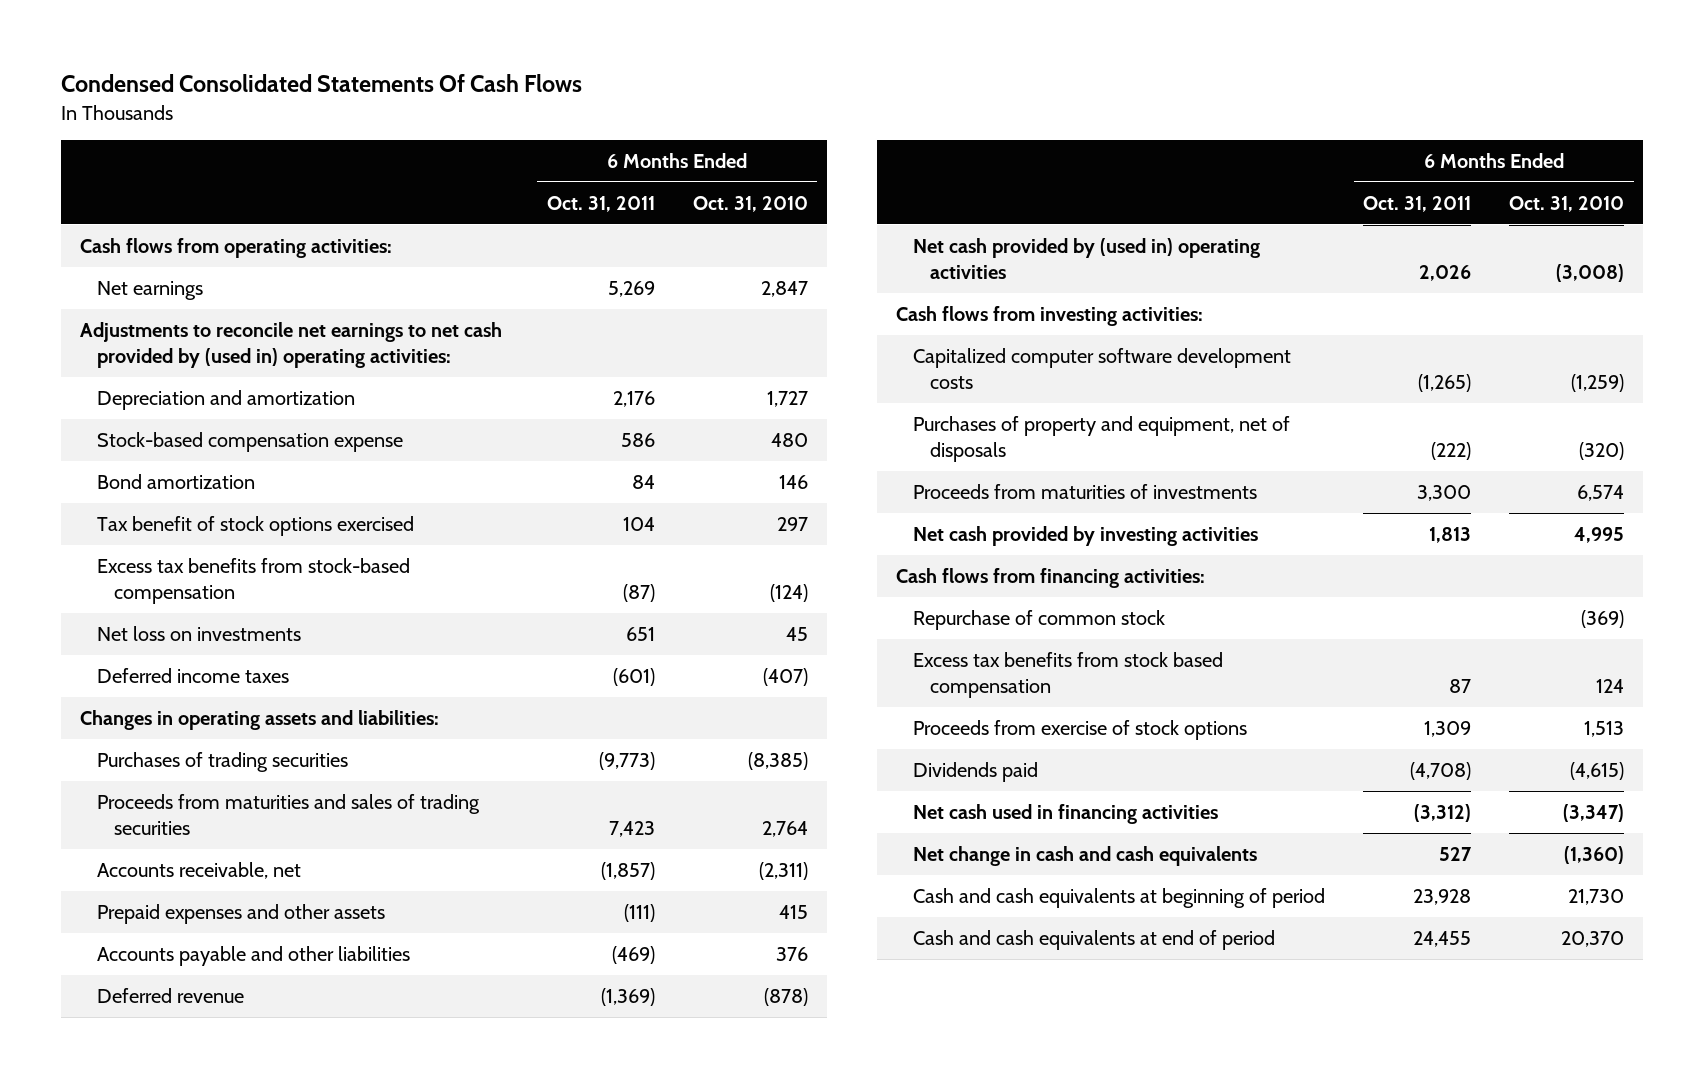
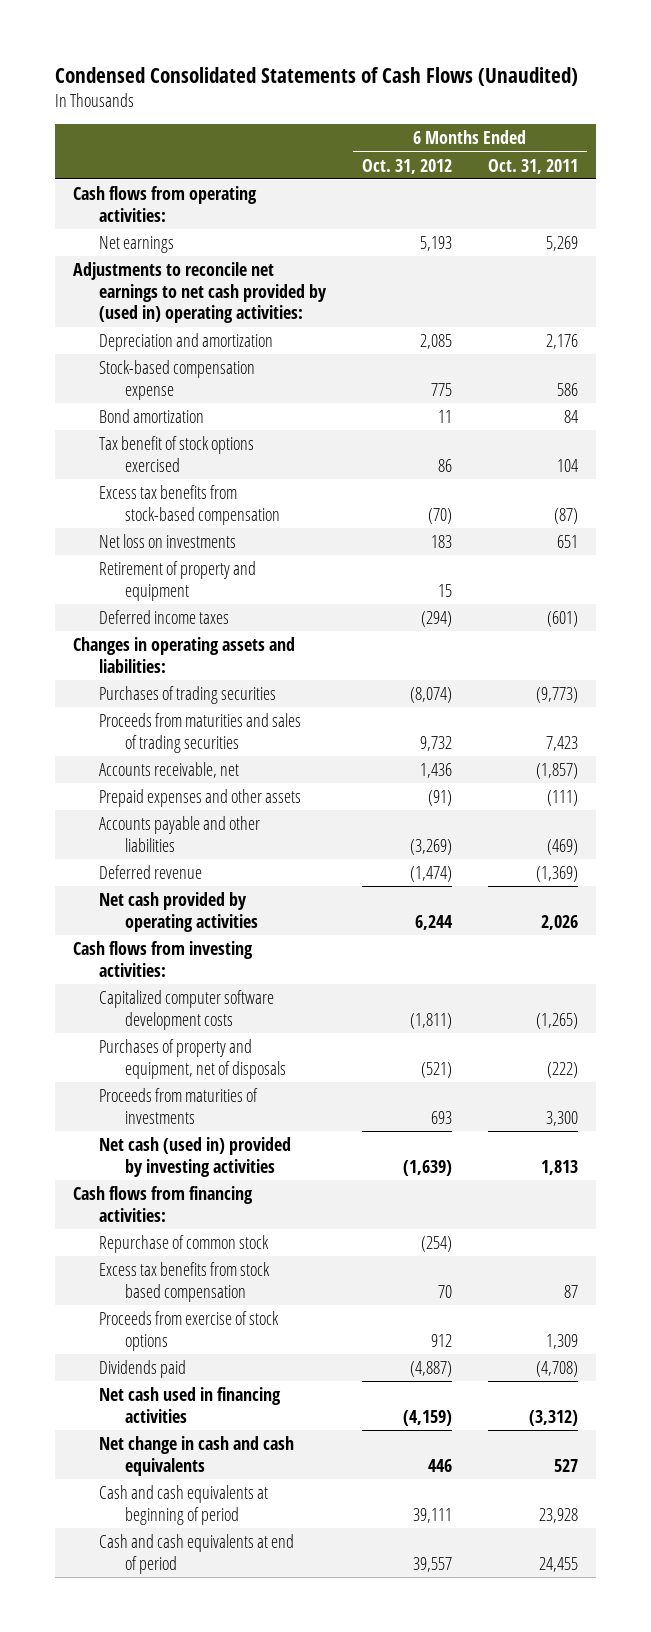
[60,74,582,93] Condensed Consolidated Statements Of Cash Flows -> [55,66,579,86] Condensed Consolidated Statements of Cash Flows (Unaudited)
[692,195,808,212] Oct. 31, 2010 -> none
none -> [362,158,453,174] Oct. 31, 2012
none -> [99,560,257,601] Retirement of property and equipment
[913,238,1261,280] Net cash provided by (used in) operating activities -> [99,891,259,932] Net cash provided by operating activities
[913,526,1259,547] Net cash provided by investing activities -> [99,1136,292,1177] Net cash (used in) provided by investing activities

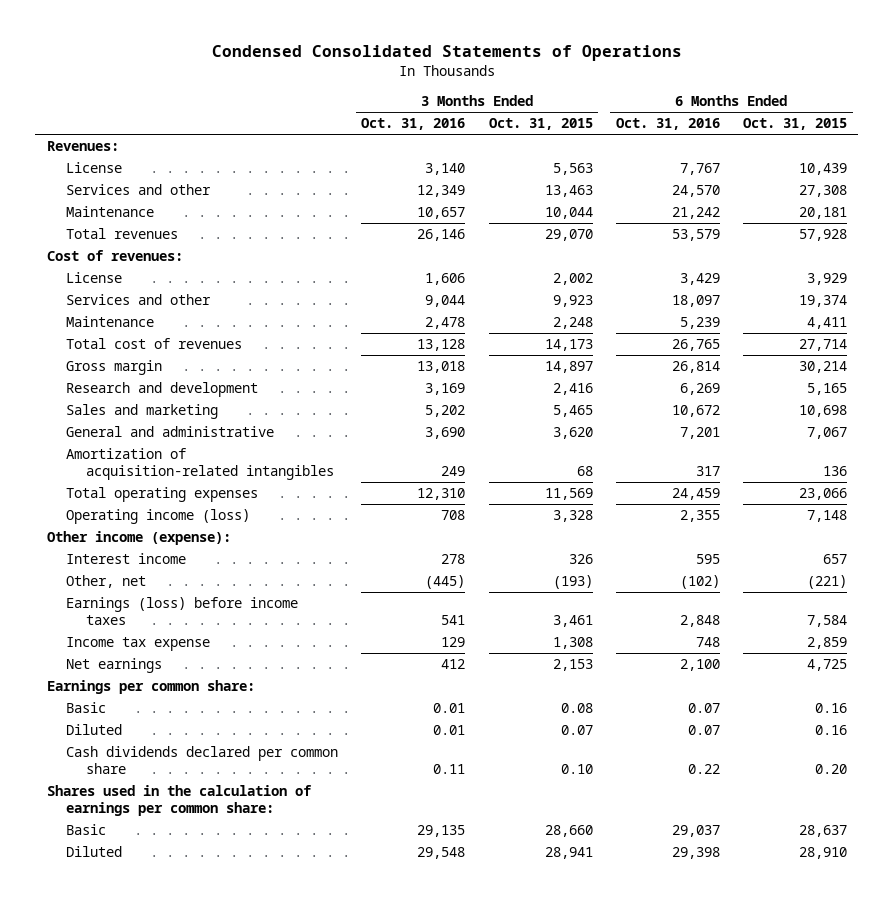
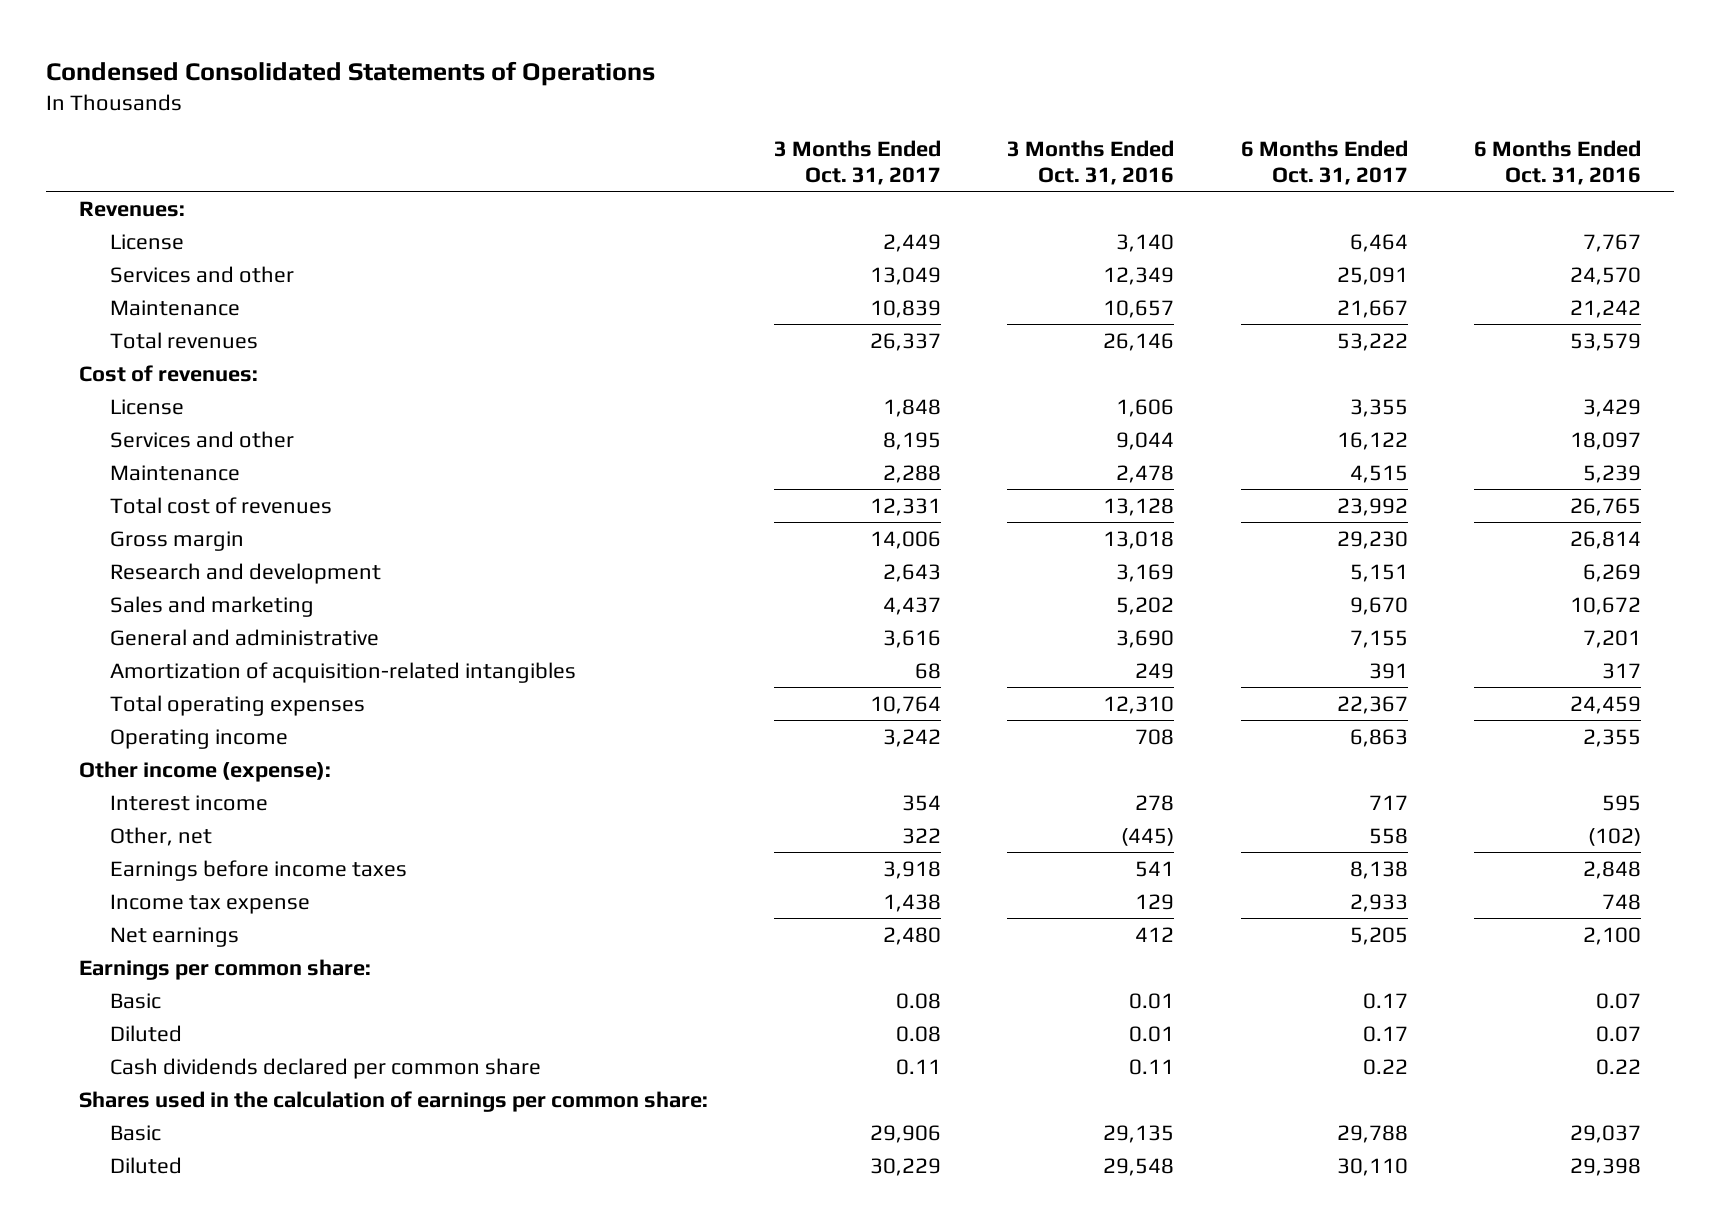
[488,118,593,131] Oct. 31, 2015 -> none
[742,118,847,131] Oct. 31, 2015 -> none
none -> [774,140,942,185] 3 Months Ended Oct. 31, 2017
none -> [1240,140,1408,185] 6 Months Ended Oct. 31, 2017
[66,509,251,525] Operating income (loss) -> [110,728,289,749] Operating income
[66,597,299,625] Earnings (loss) before income taxes -> [110,859,408,881] Earnings before income taxes

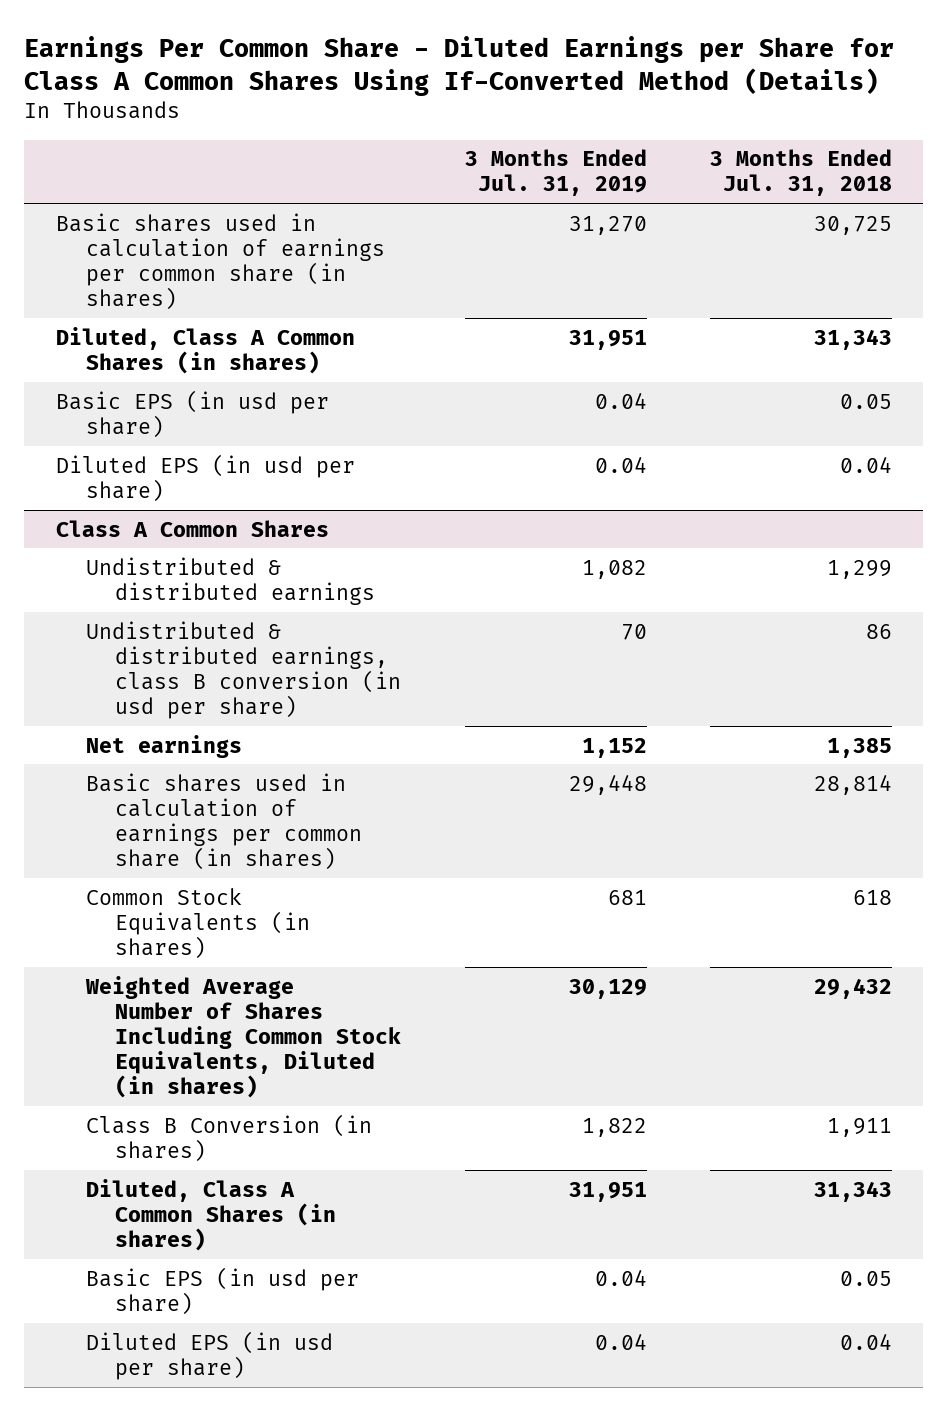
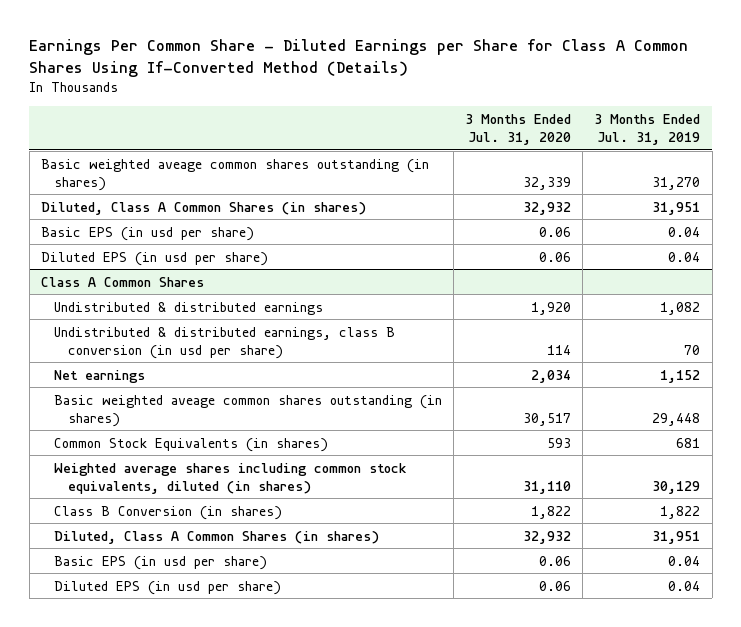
[709,149,892,197] 3 Months Ended Jul. 31, 2018 -> none
none -> [465,113,572,145] 3 Months Ended Jul. 31, 2020
[55,212,385,311] Basic shares used in calculation of earnings per common share (in shares) -> [40,158,429,191] Basic weighted aveage common shares outstanding (in shares)
[85,772,363,871] Basic shares used in calculation of earnings per common share (in shares) -> [54,394,443,427] Basic weighted aveage common shares outstanding (in shares)
[84,975,402,1099] Weighted Average Number of Shares Including Common Stock Equivalents, Diluted (in shares) -> [54,462,408,494] Weighted average shares including common stock equivalents, diluted (in shares)

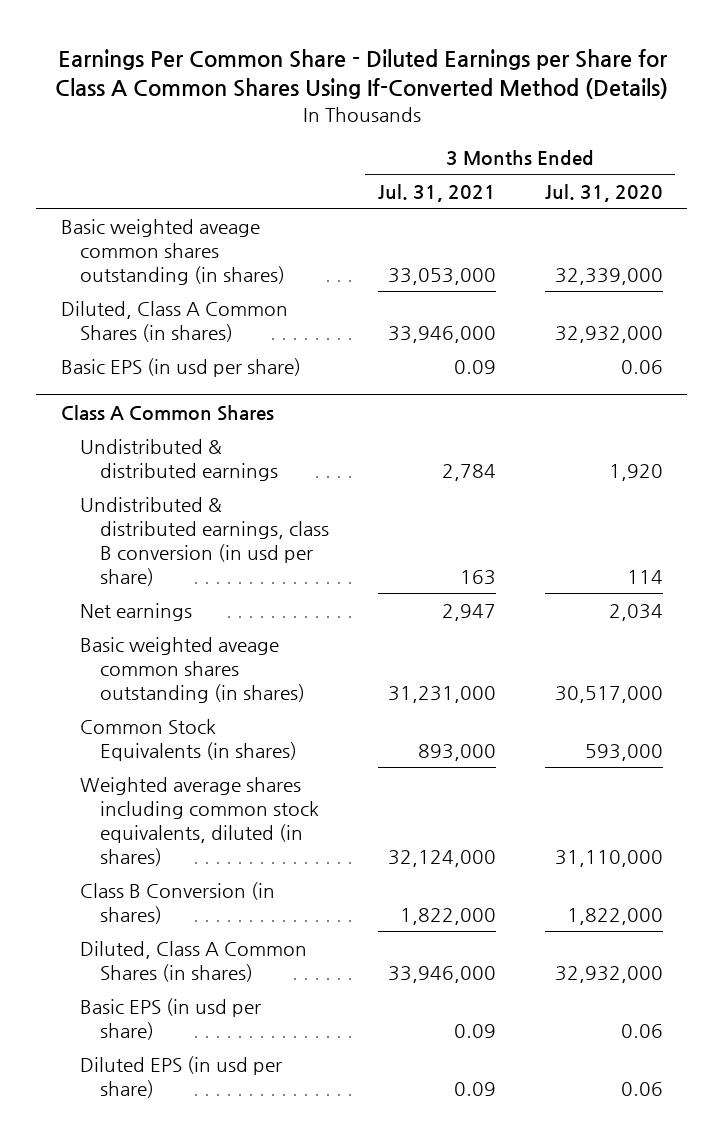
[594,113,701,145] 3 Months Ended Jul. 31, 2019 -> none
none -> [377,183,496,202] Jul. 31, 2021
[523,176,572,190] 32,339 -> [554,267,663,285] 32,339,000
[523,201,572,215] 32,932 -> [554,325,663,343] 32,932,000
[40,251,268,266] Diluted EPS (in usd per share) -> none
[523,412,572,426] 30,517 -> [554,685,663,703] 30,517,000
[547,437,572,448] 593 -> [584,743,663,761] 593,000
[523,480,572,494] 31,110 -> [554,849,663,867] 31,110,000
[531,505,572,519] 1,822 -> [566,907,663,925] 1,822,000
[523,530,572,544] 32,932 -> [554,965,663,983] 32,932,000

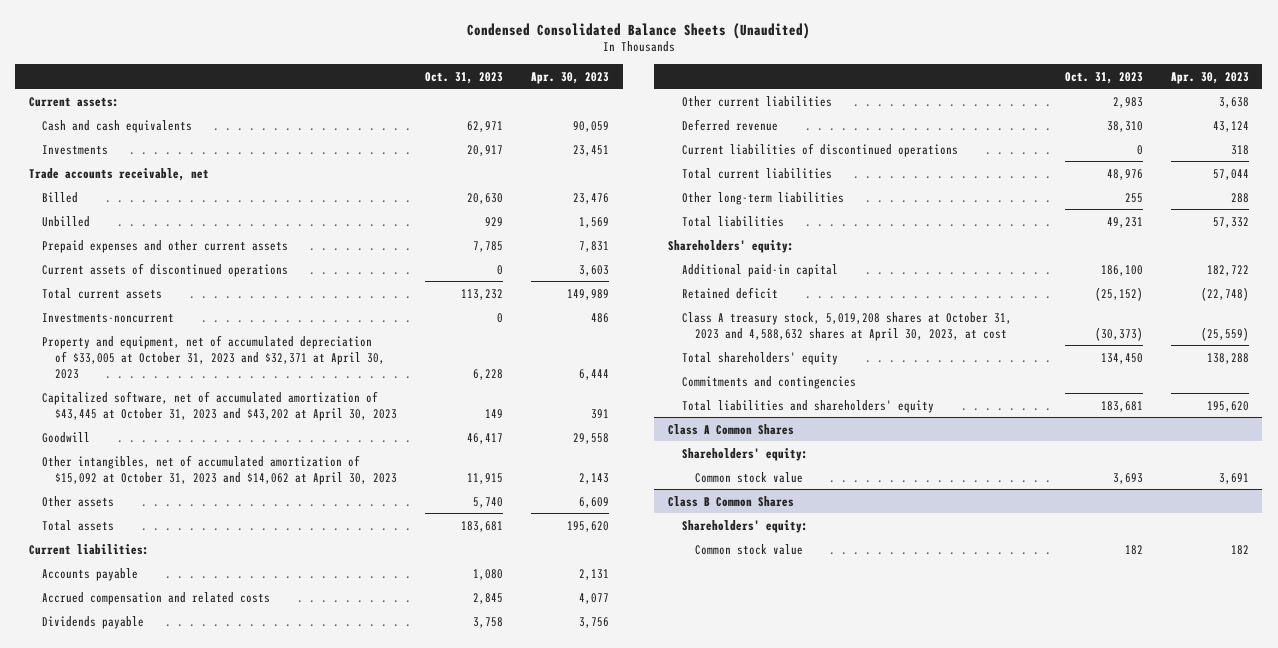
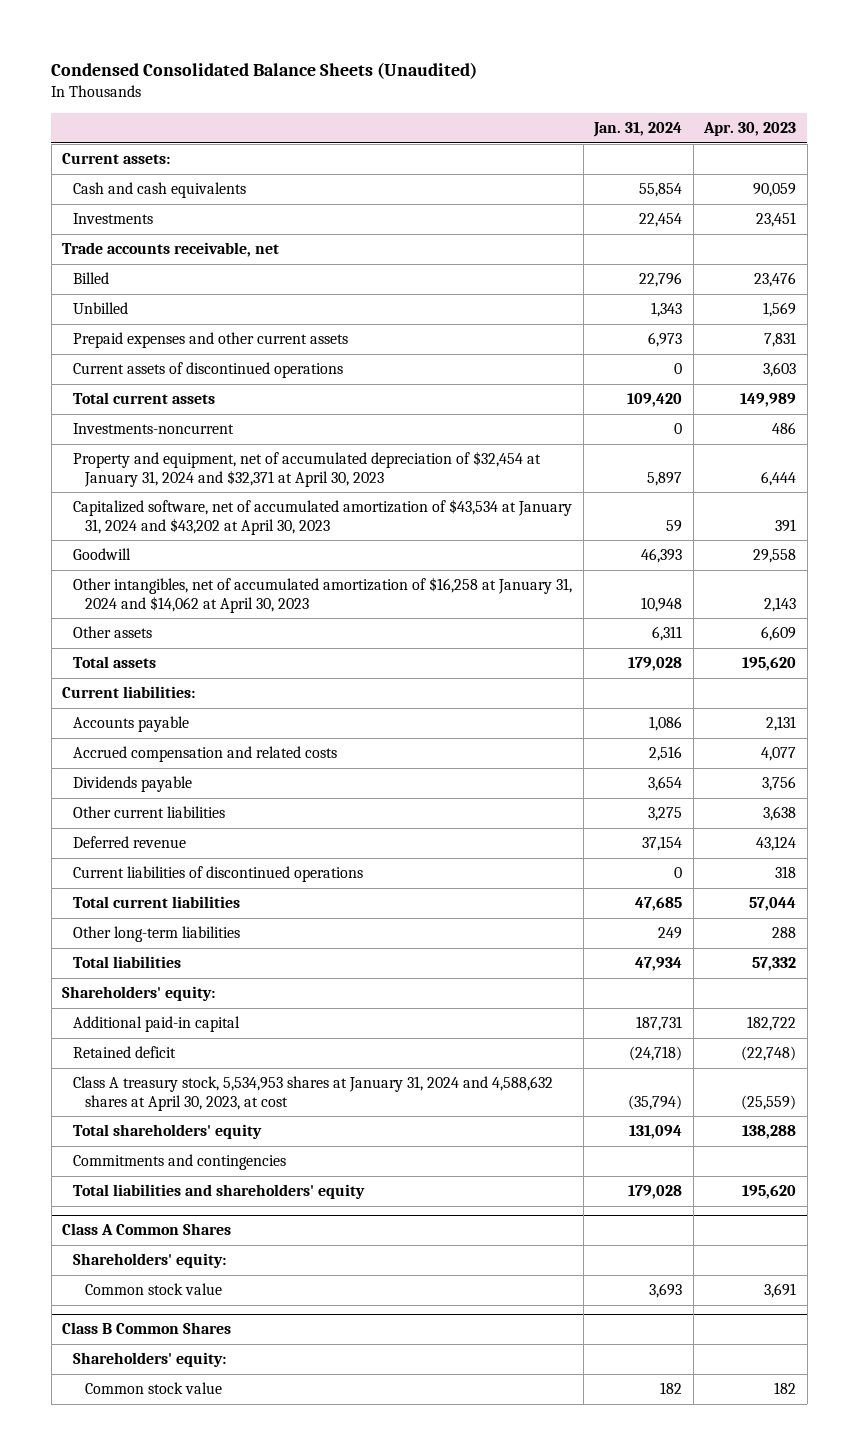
[425,71,504,84] Oct. 31, 2023 -> none
none -> [593,122,683,138] Jan. 31, 2024
[42,334,386,379] Property and equipment, net of accumulated depreciation of $33,005 at October 31, 2023 and $32,371 at April 30, 2023 -> [73,451,542,487] Property and equipment, net of accumulated depreciation of $32,454 at January 31, 2024 and $32,371 at April 30, 2023
[42,390,398,421] Capitalized software, net of accumulated amortization of $43,445 at October 31, 2023 and $43,202 at April 30, 2023 -> [73,499,573,535] Capitalized software, net of accumulated amortization of $43,534 at January 31, 2024 and $43,202 at April 30, 2023
[42,454,398,485] Other intangibles, net of accumulated amortization of $15,092 at October 31, 2023 and $14,062 at April 30, 2023 -> [73,577,573,613] Other intangibles, net of accumulated amortization of $16,258 at January 31, 2024 and $14,062 at April 30, 2023
[681,311,1012,341] Class A treasury stock, 5,019,208 shares at October 31, 2023 and 4,588,632 shares at April 30, 2023, at cost -> [73,1076,554,1111] Class A treasury stock, 5,534,953 shares at January 31, 2024 and 4,588,632 shares at April 30, 2023, at cost

